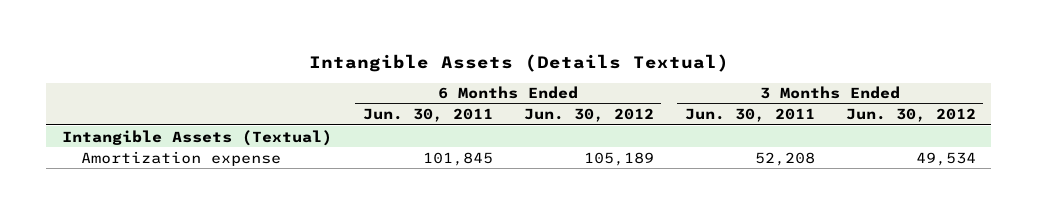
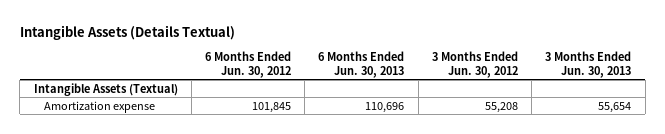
[362,108,493,123] Jun. 30, 2011 -> none
[684,108,815,123] Jun. 30, 2011 -> none
none -> [318,50,405,78] 6 Months Ended Jun. 30, 2013
none -> [545,50,632,78] 3 Months Ended Jun. 30, 2013
[583,151,654,166] 105,189 -> [252,101,292,113] 101,845
[915,151,976,166] 49,534 -> [484,101,518,113] 55,208

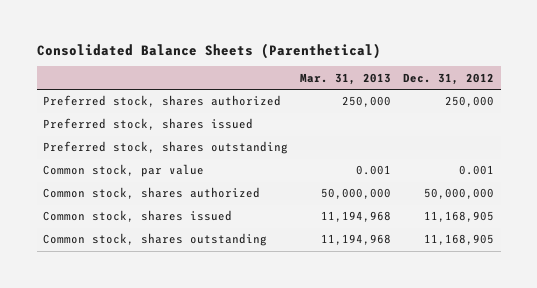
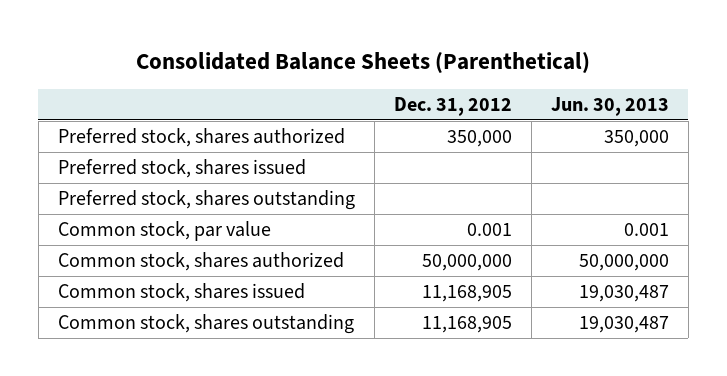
[300,72,392,85] Mar. 31, 2013 -> none
none -> [550,96,669,116] Jun. 30, 2013
[445,96,495,108] 250,000 -> [446,129,512,147] 350,000

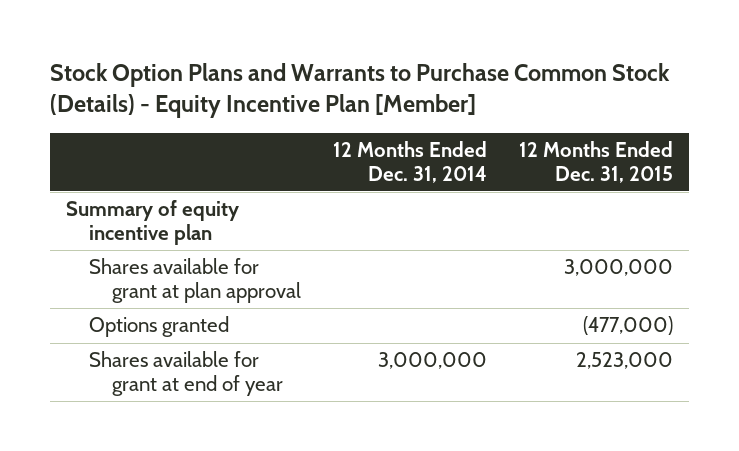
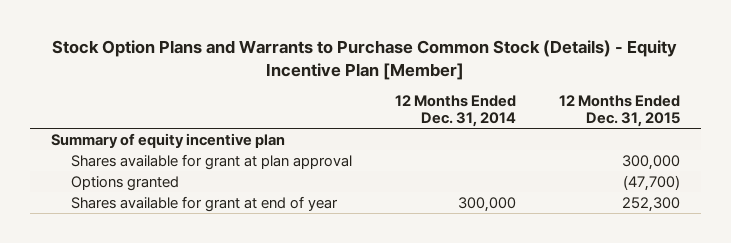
[564,259,674,277] 3,000,000 -> [621,154,680,170] 300,000
[583,316,674,336] (477,000) -> [622,174,680,191] (47,700)
[377,352,487,370] 3,000,000 -> [457,196,516,212] 300,000
[576,352,674,370] 2,523,000 -> [621,196,680,212] 252,300

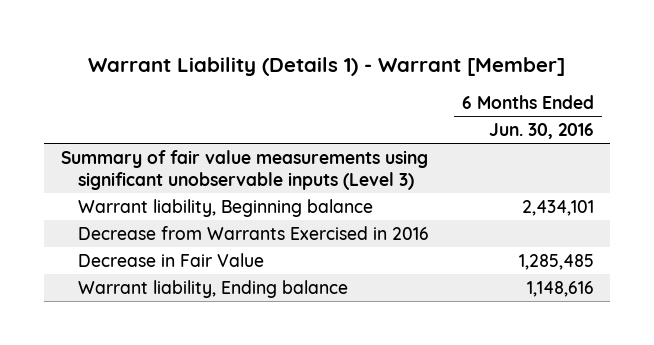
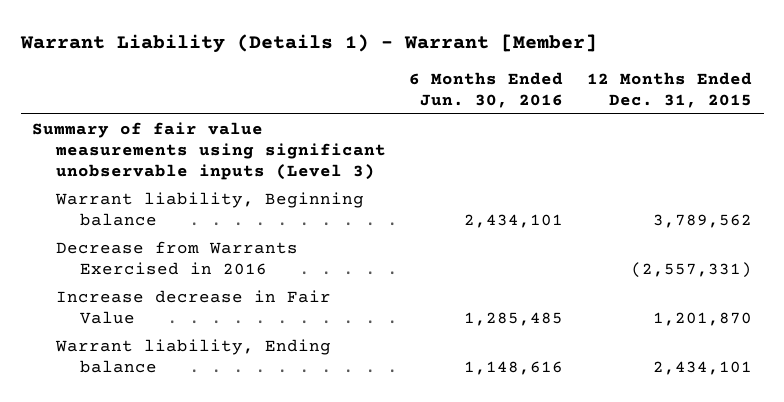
none -> [586,72,752,109] 12 Months Ended Dec. 31, 2015
[78,252,265,267] Decrease in Fair Value -> [56,289,332,325] Increase decrease in Fair Value

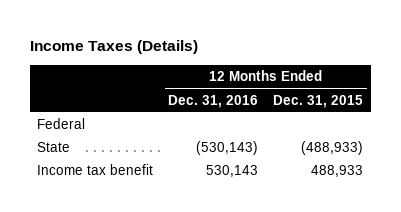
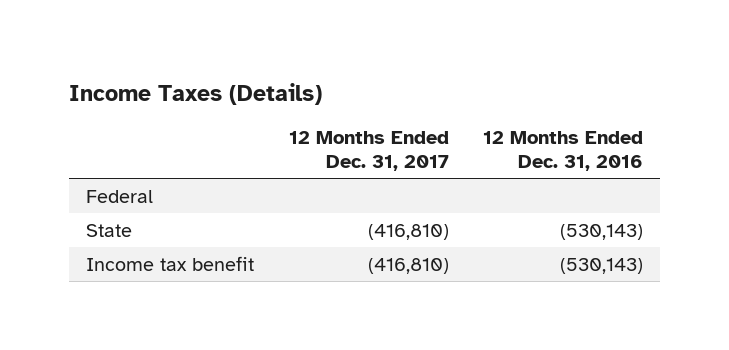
[273,94,364,108] Dec. 31, 2015 -> none
none -> [288,131,449,172] 12 Months Ended Dec. 31, 2017
[206,165,259,178] 530,143 -> [560,257,644,274] (530,143)

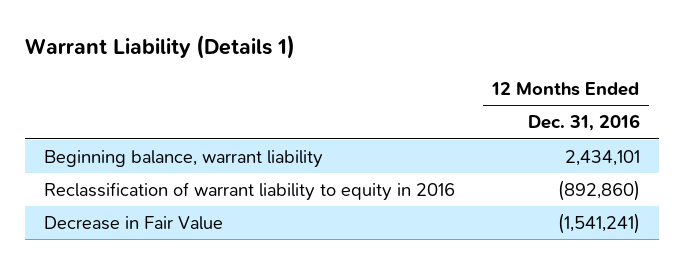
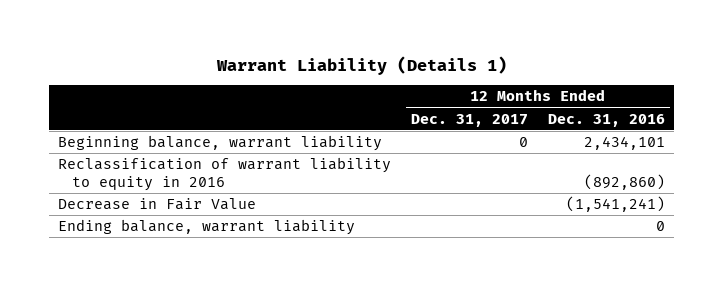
none -> [411,113,529,127] Dec. 31, 2017
none -> [58,219,356,236] Ending balance, warrant liability

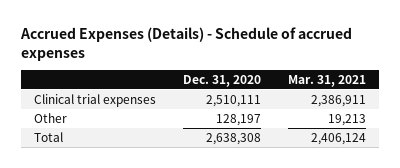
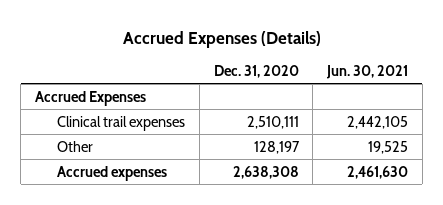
[19,27,352,62] Accrued Expenses (Details) - Schedule of accrued expenses -> [122,30,321,48] Accrued Expenses (Details)
[287,74,366,87] Mar. 31, 2021 -> none
none -> [326,64,409,79] Jun. 30, 2021
none -> [35,90,147,106] Accrued Expenses
[34,93,157,107] Clinical trial expenses -> [57,115,186,131] Clinical trail expenses
[34,131,64,142] Total -> [57,165,168,181] Accrued expenses

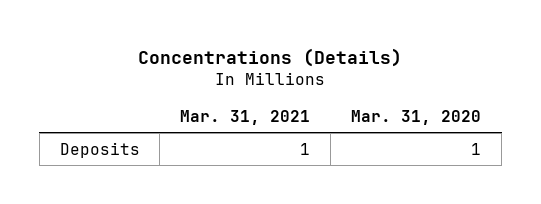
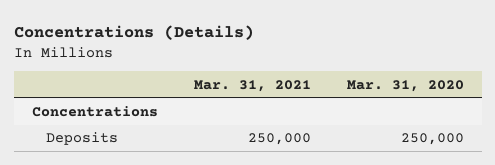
none -> [31,106,158,118] Concentrations
[300,142,311,155] 1 -> [247,133,311,146] 250,000
[471,142,482,155] 1 -> [400,133,464,146] 250,000

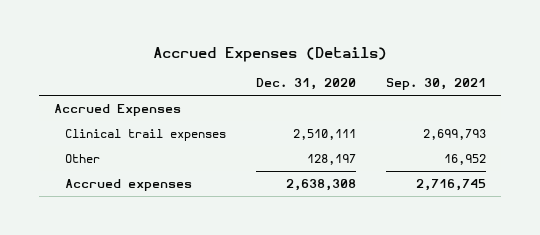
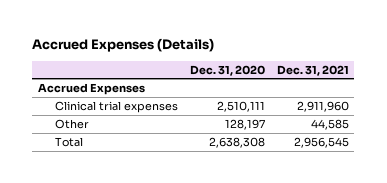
[386,78,487,91] Sep. 30, 2021 -> none
none -> [276,64,349,76] Dec. 31, 2021
[65,129,227,142] Clinical trail expenses -> [54,100,178,113] Clinical trial expenses
[65,179,193,192] Accrued expenses -> [54,136,83,147] Total

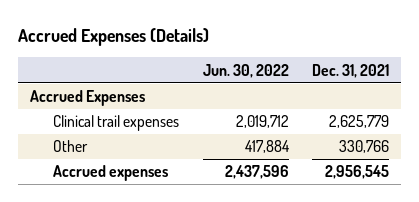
[189,64,265,76] Dec. 31, 2020 -> none
none -> [202,63,289,78] Jun. 30, 2022
[54,100,178,113] Clinical trial expenses -> [53,115,180,132] Clinical trail expenses
[296,100,349,112] 2,911,960 -> [328,115,389,129] 2,625,779
[310,118,349,130] 44,585 -> [338,140,389,154] 330,766
[54,136,83,147] Total -> [53,165,169,182] Accrued expenses

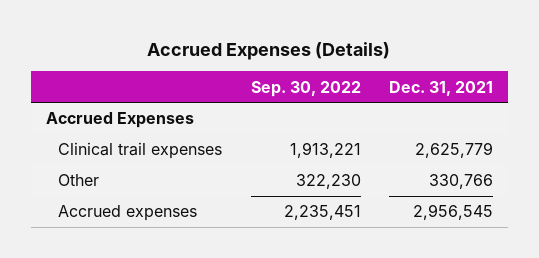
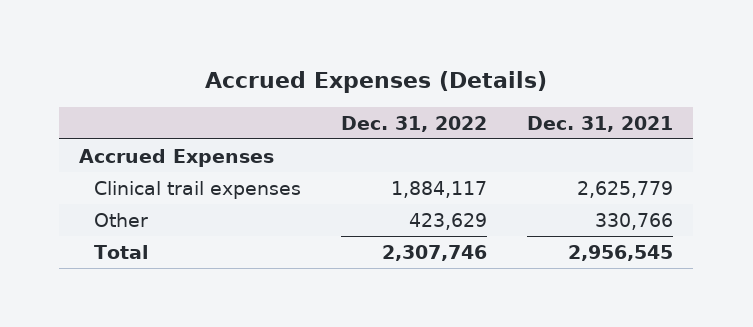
[250,80,361,97] Sep. 30, 2022 -> none
none -> [341,115,488,132] Dec. 31, 2022
[57,205,197,222] Accrued expenses -> [94,244,150,259] Total

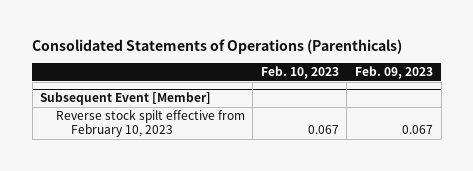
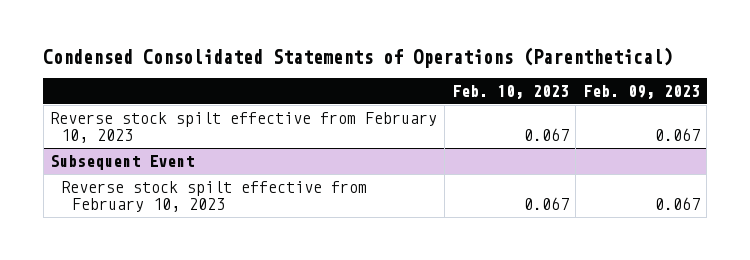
[32,38,403,54] Consolidated Statements of Operations (Parenthicals) -> [43,47,674,69] Condensed Consolidated Statements of Operations (Parenthetical)
[40,92,212,106] Subsequent Event [Member] -> none
none -> [50,155,195,171] Subsequent Event
none -> [61,181,368,213] Reverse stock spilt effective from February 10, 2023

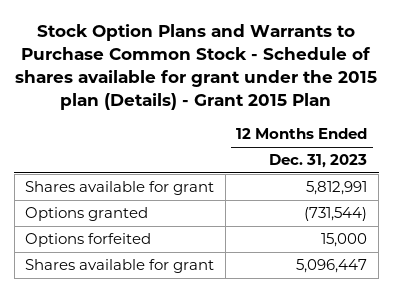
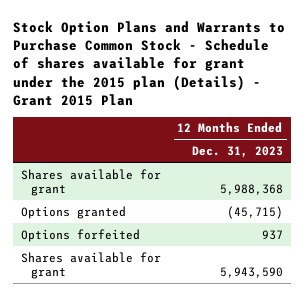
[306,181,368,196] 5,812,991 -> [219,183,283,195] 5,988,368
[304,207,368,222] (731,544) -> [226,205,283,219] (45,715)
[321,233,368,248] 15,000 -> [261,229,283,240] 937
[296,259,368,274] 5,096,447 -> [219,266,283,278] 5,943,590

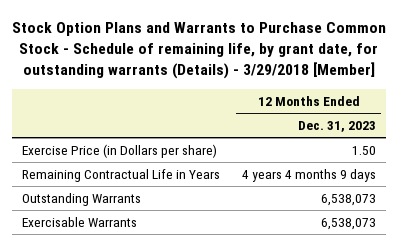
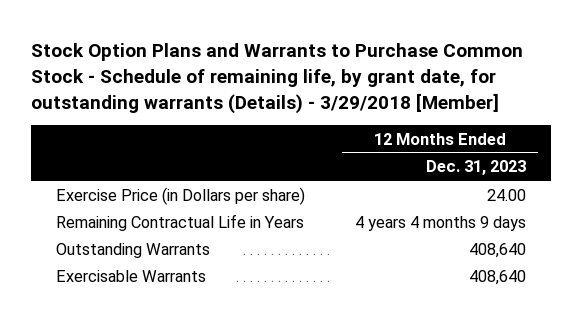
[351,145,376,155] 1.50 -> [486,188,526,201] 24.00
[320,193,376,206] 6,538,073 -> [468,242,526,258] 408,640
[320,217,376,230] 6,538,073 -> [468,269,526,285] 408,640

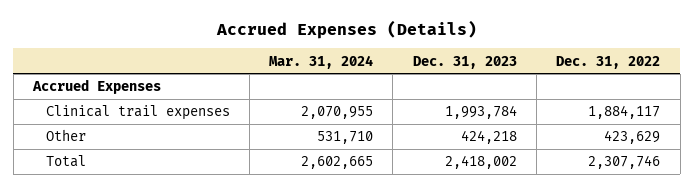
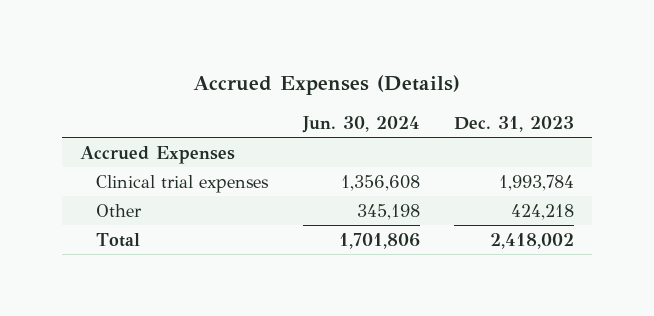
[269,54,374,69] Mar. 31, 2024 -> none
[556,55,661,69] Dec. 31, 2022 -> none
none -> [301,115,420,133] Jun. 30, 2024
[45,105,230,121] Clinical trail expenses -> [95,174,269,193] Clinical trial expenses

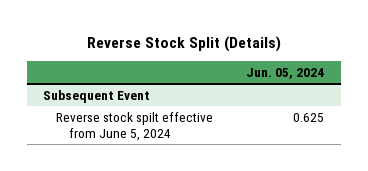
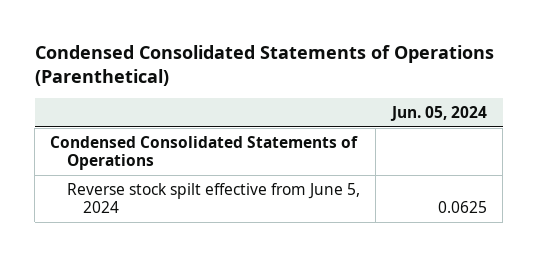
[86,35,281,52] Reverse Stock Split (Details) -> [34,44,494,86] Condensed Consolidated Statements of Operations (Parenthetical)
[43,89,151,103] Subsequent Event -> none
none -> [50,135,359,171] Condensed Consolidated Statements of Operations
[293,112,325,122] 0.625 -> [437,201,487,214] 0.0625

